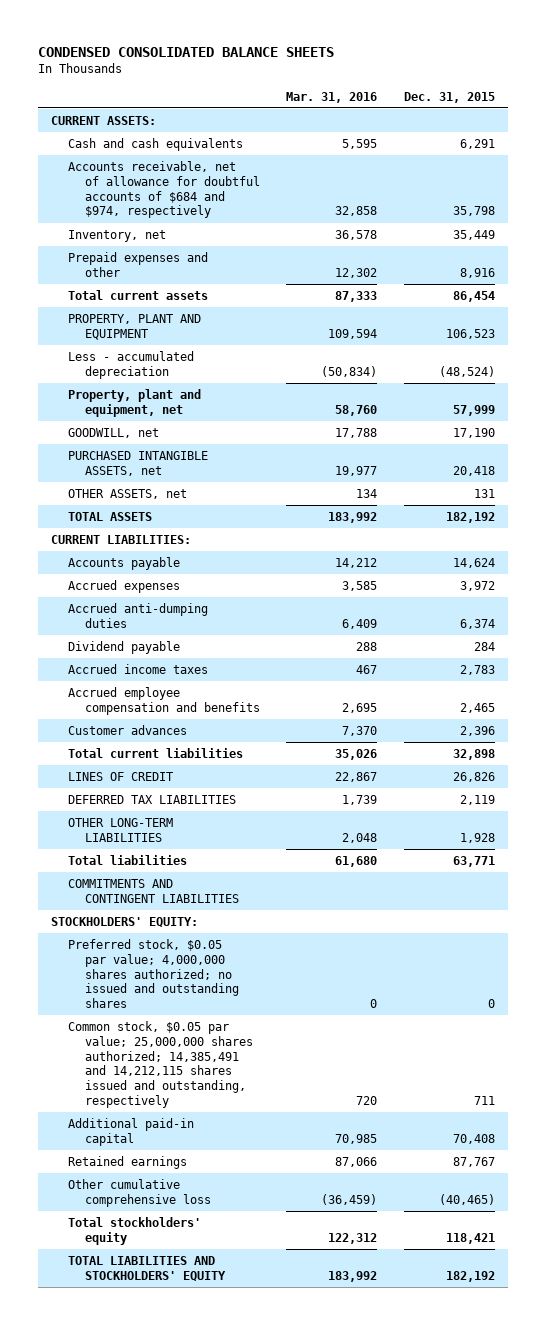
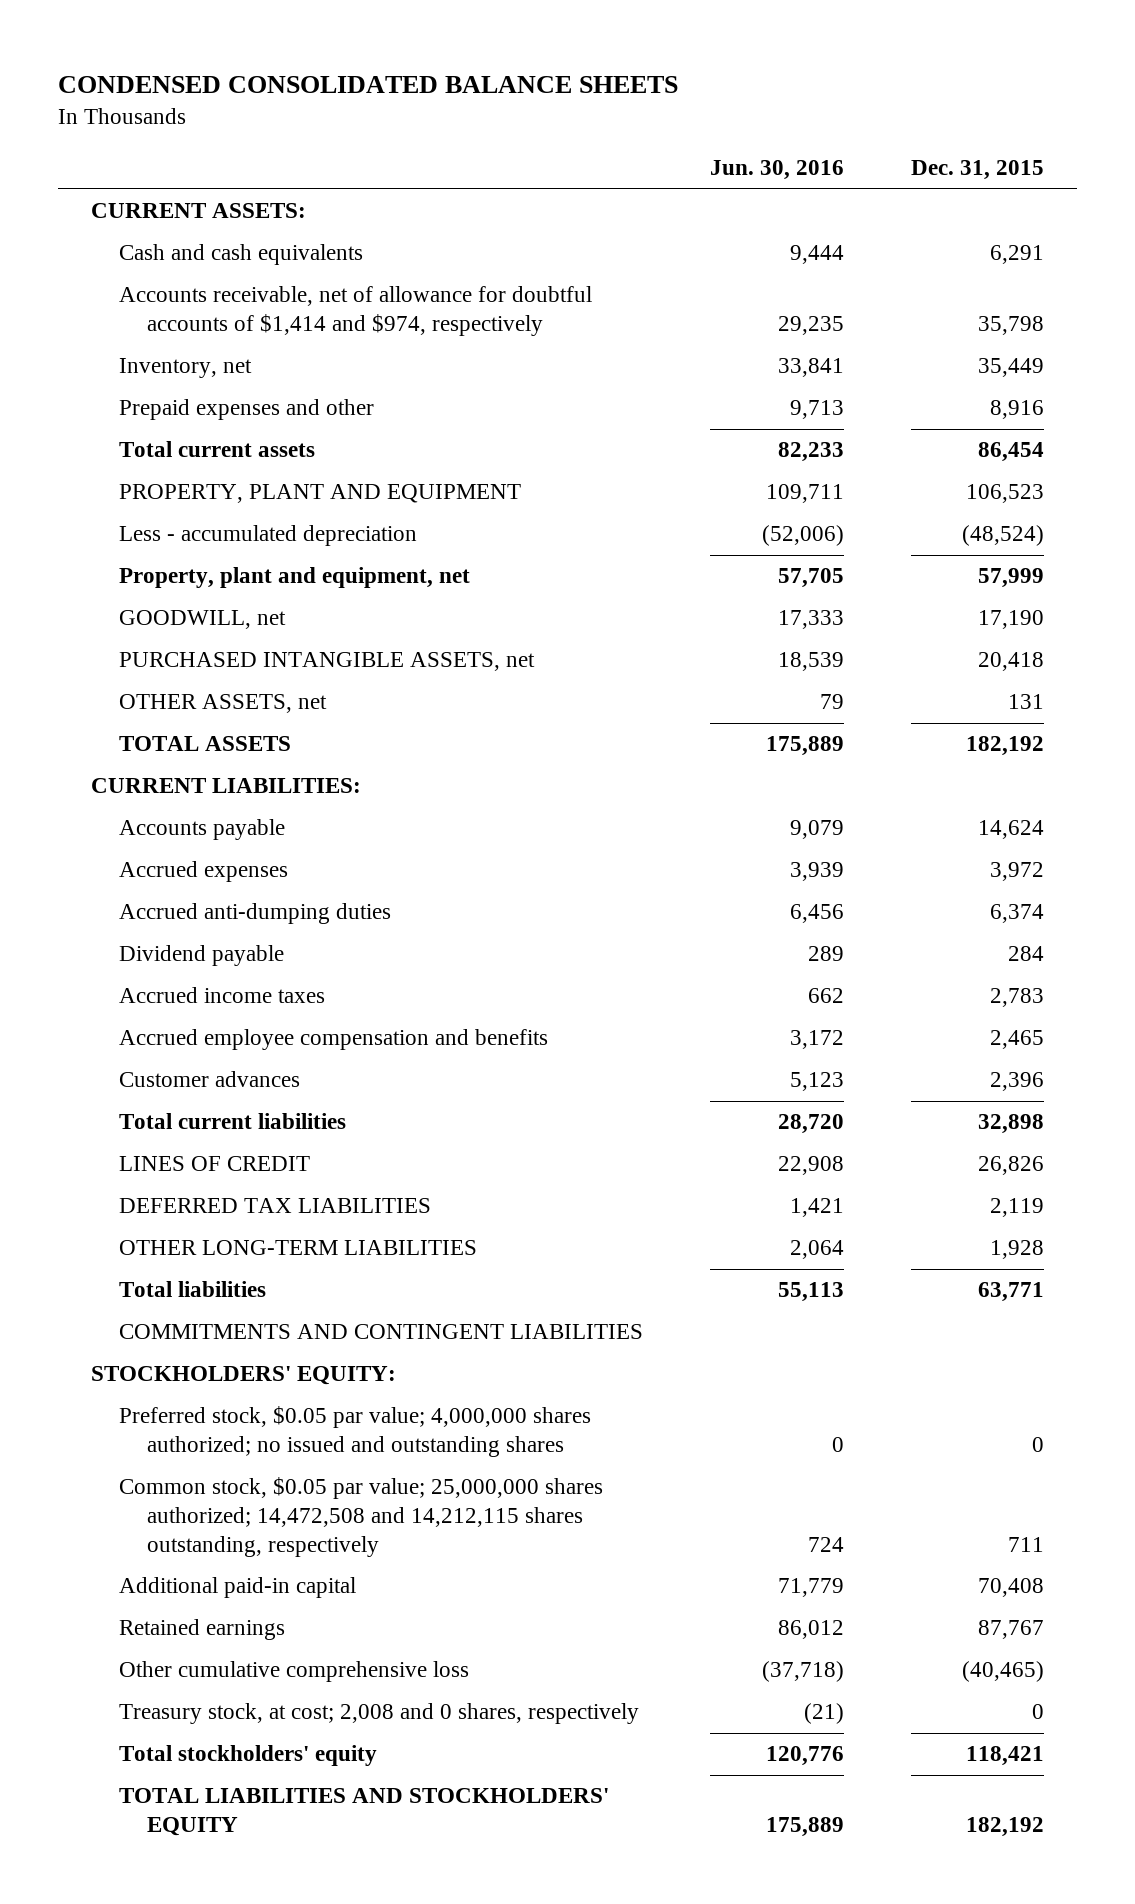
[286,91,378,103] Mar. 31, 2016 -> none
none -> [710,160,845,181] Jun. 30, 2016
[68,160,260,219] Accounts receivable, net of allowance for doubtful accounts of $684 and $974, respectively -> [119,286,593,337] Accounts receivable, net of allowance for doubtful accounts of $1,414 and $974, respectively
[68,1020,253,1109] Common stock, $0.05 par value; 25,000,000 shares authorized; 14,385,491 and 14,212,115 shares issued and outstanding, respectively -> [119,1477,604,1557] Common stock, $0.05 par value; 25,000,000 shares authorized; 14,472,508 and 14,212,115 shares outstanding, respectively
none -> [119,1703,640,1725] Treasury stock, at cost; 2,008 and 0 shares, respectively

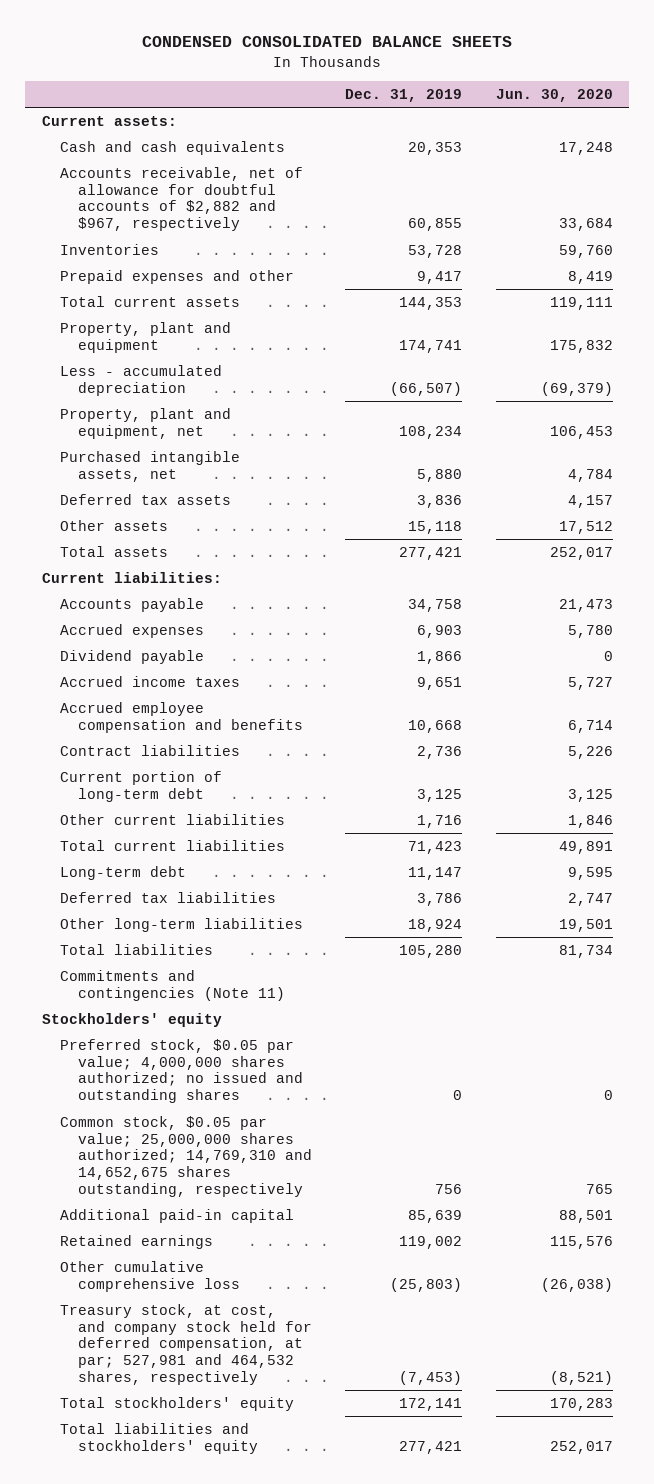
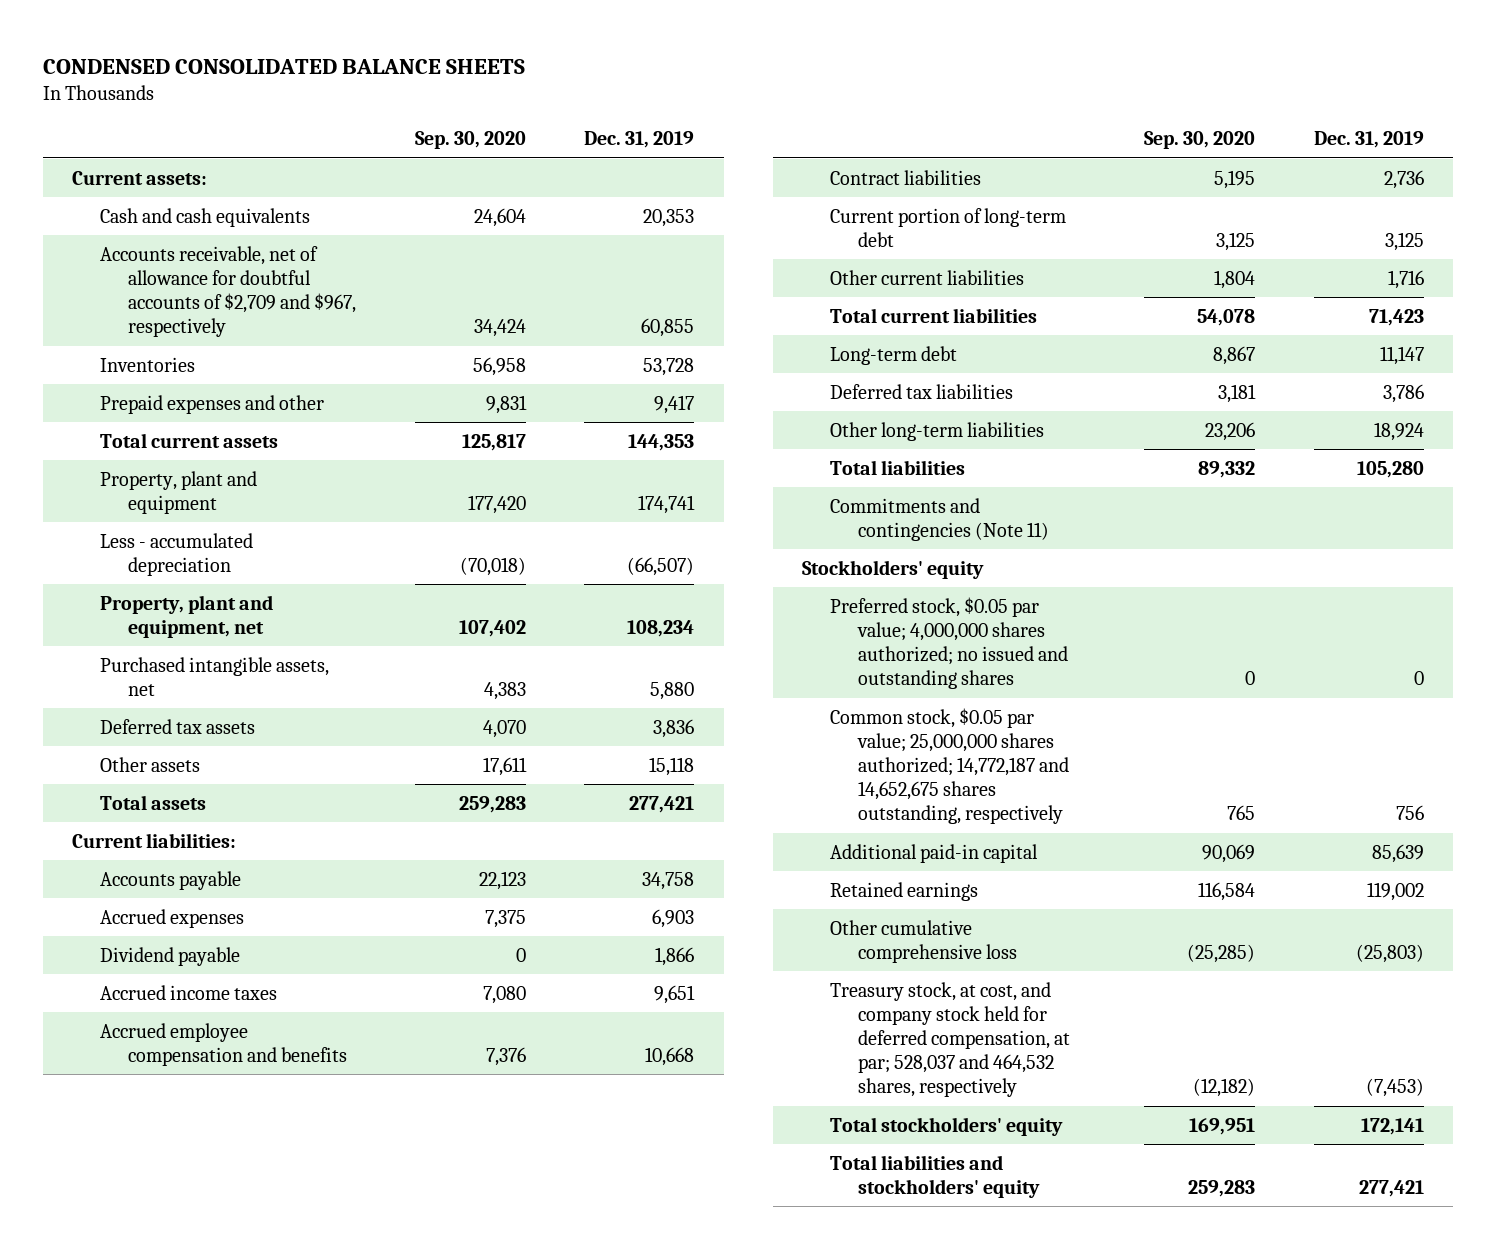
[495,88,613,102] Jun. 30, 2020 -> none
none -> [414,131,526,150] Sep. 30, 2020
[59,166,303,232] Accounts receivable, net of allowance for doubtful accounts of $2,882 and $967, respectively -> [100,245,357,338] Accounts receivable, net of allowance for doubtful accounts of $2,709 and $967, respectively
[59,1115,313,1197] Common stock, $0.05 par value; 25,000,000 shares authorized; 14,769,310 and 14,652,675 shares outstanding, respectively -> [829,707,1070,825] Common stock, $0.05 par value; 25,000,000 shares authorized; 14,772,187 and 14,652,675 shares outstanding, respectively
[59,1303,313,1385] Treasury stock, at cost, and company stock held for deferred compensation, at par; 527,981 and 464,532 shares, respectively -> [829,981,1071,1098] Treasury stock, at cost, and company stock held for deferred compensation, at par; 528,037 and 464,532 shares, respectively

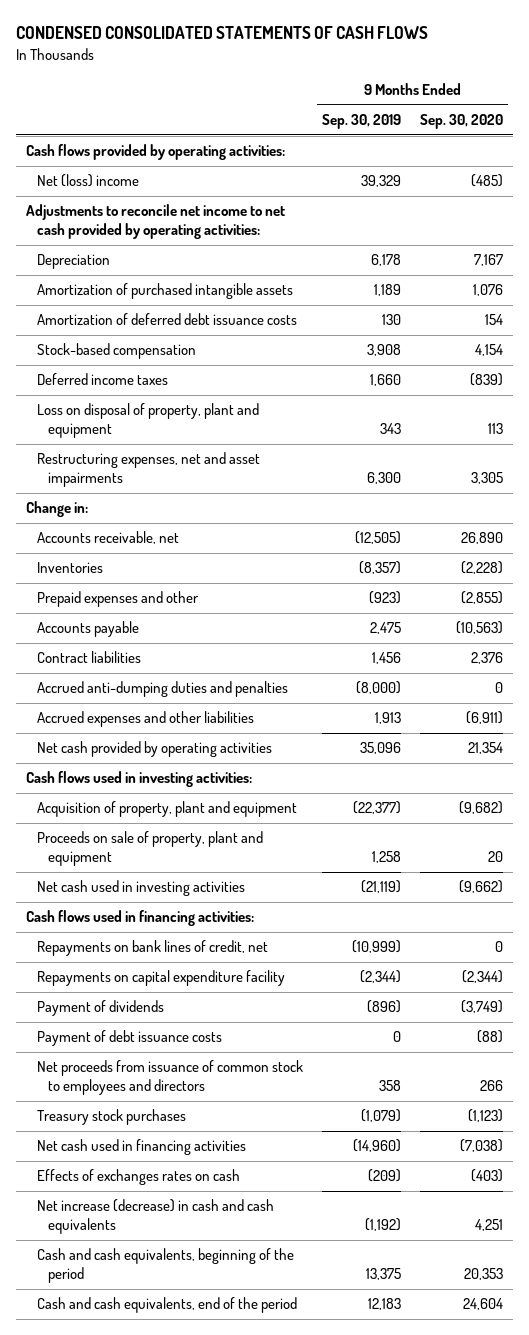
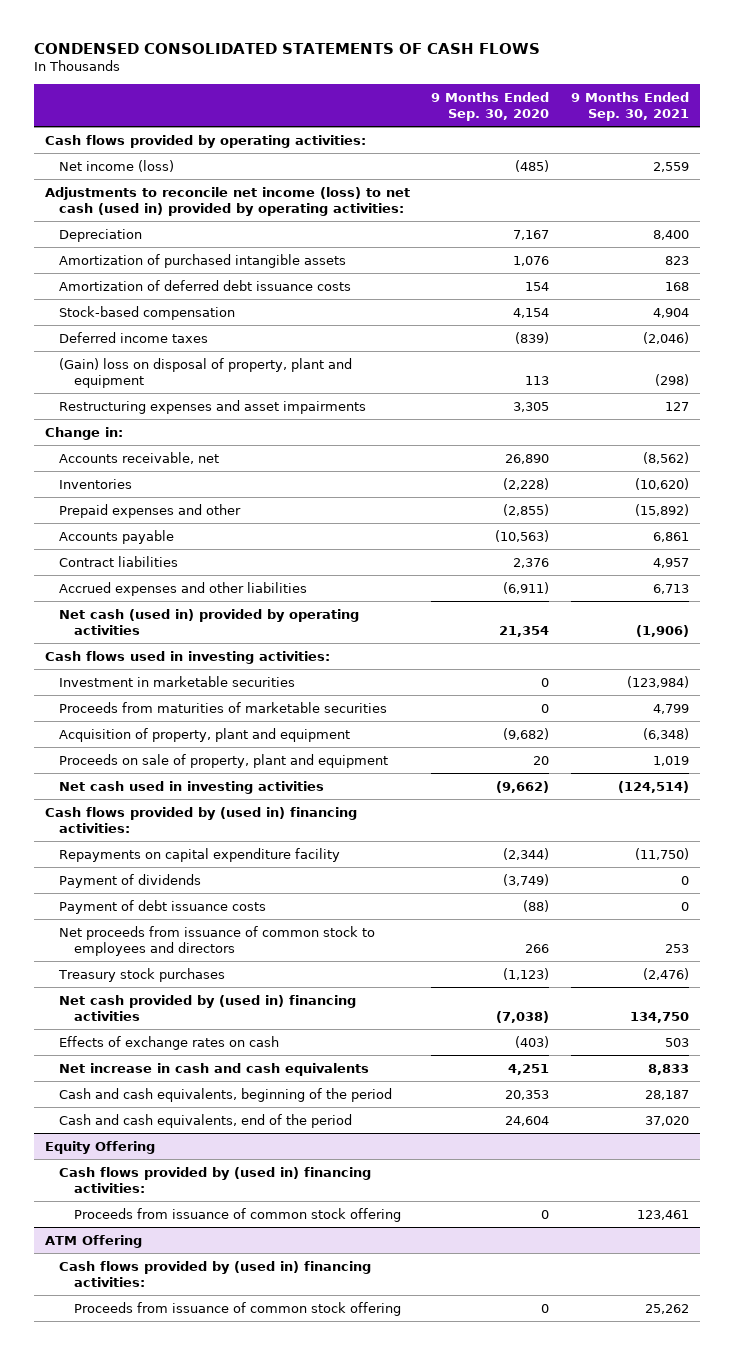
[322,114,402,130] Sep. 30, 2019 -> none
none -> [571,92,690,122] 9 Months Ended Sep. 30, 2021
[36,174,139,188] Net (loss) income -> [59,159,175,172] Net income (loss)
[25,204,285,240] Adjustments to reconcile net income to net cash provided by operating activities: -> [44,186,410,216] Adjustments to reconcile net income (loss) to net cash (used in) provided by operating activities:
[36,403,259,439] Loss on disposal of property, plant and equipment -> [59,357,353,388] (Gain) loss on disposal of property, plant and equipment
[36,452,260,488] Restructuring expenses, net and asset impairments -> [59,399,367,414] Restructuring expenses and asset impairments
[36,681,288,698] Accrued anti-dumping duties and penalties -> none
[36,741,272,758] Net cash provided by operating activities -> [59,608,360,635] Net cash (used in) provided by operating activities
none -> [59,675,296,687] Investment in marketable securities
none -> [59,701,388,713] Proceeds from maturities of marketable securities
[36,940,268,957] Repayments on bank lines of credit, net -> none
[25,910,254,927] Cash flows used in financing activities: -> [44,806,357,833] Cash flows provided by (used in) financing activities:
[36,1139,246,1156] Net cash used in financing activities -> [59,994,357,1021] Net cash provided by (used in) financing activities
[36,1169,240,1186] Effects of exchanges rates on cash -> [59,1035,280,1050] Effects of exchange rates on cash
[36,1199,274,1235] Net increase (decrease) in cash and cash equivalents -> [59,1062,370,1076] Net increase in cash and cash equivalents
none -> [44,1140,155,1154] Equity Offering
none -> [59,1166,372,1193] Cash flows provided by (used in) financing activities:
none -> [73,1207,401,1222] Proceeds from issuance of common stock offering
none -> [44,1234,142,1248] ATM Offering
none -> [59,1260,372,1287] Cash flows provided by (used in) financing activities:
none -> [73,1301,401,1316] Proceeds from issuance of common stock offering

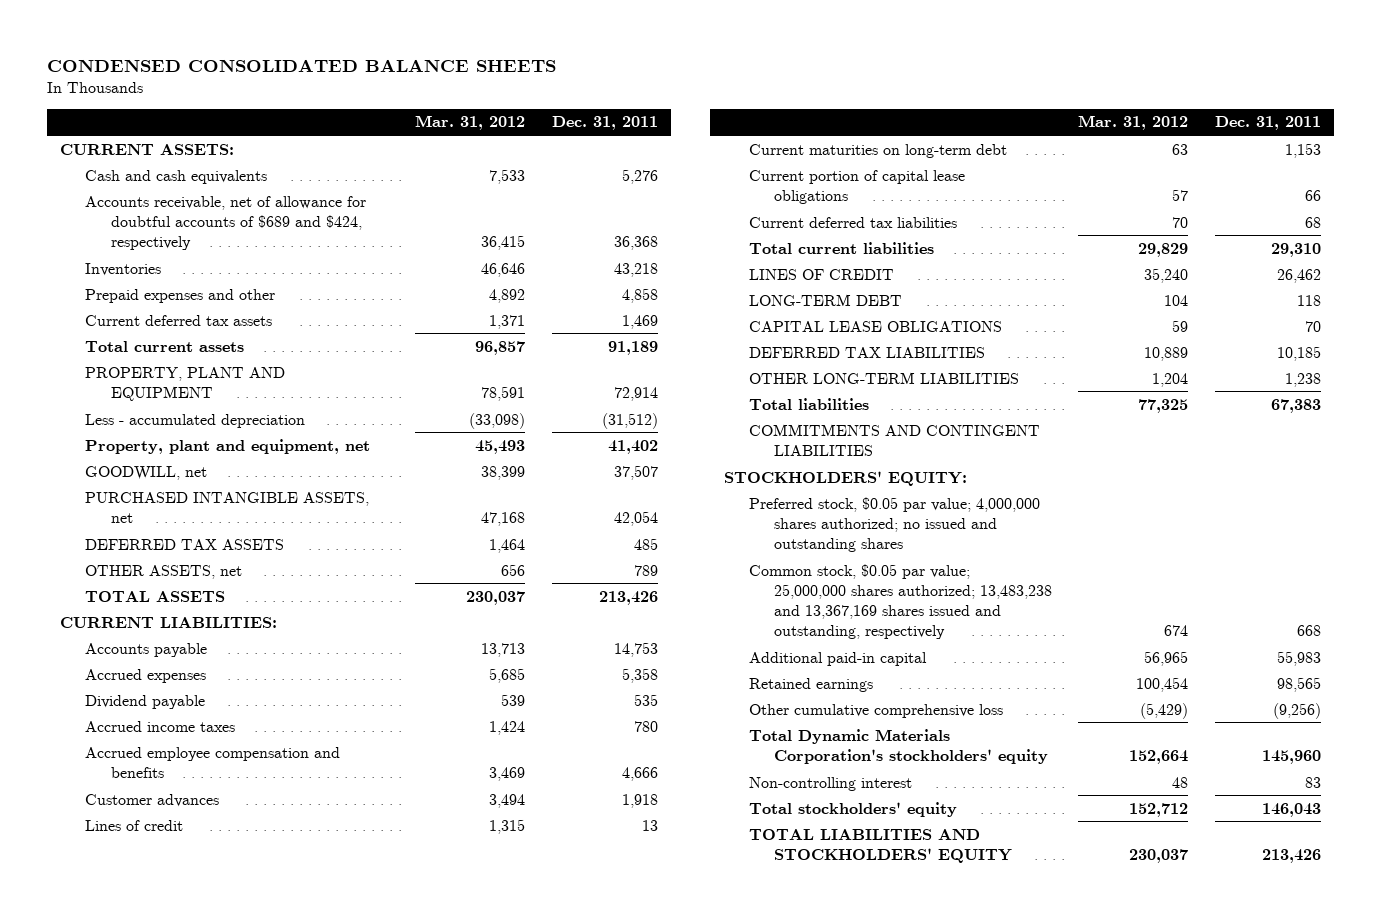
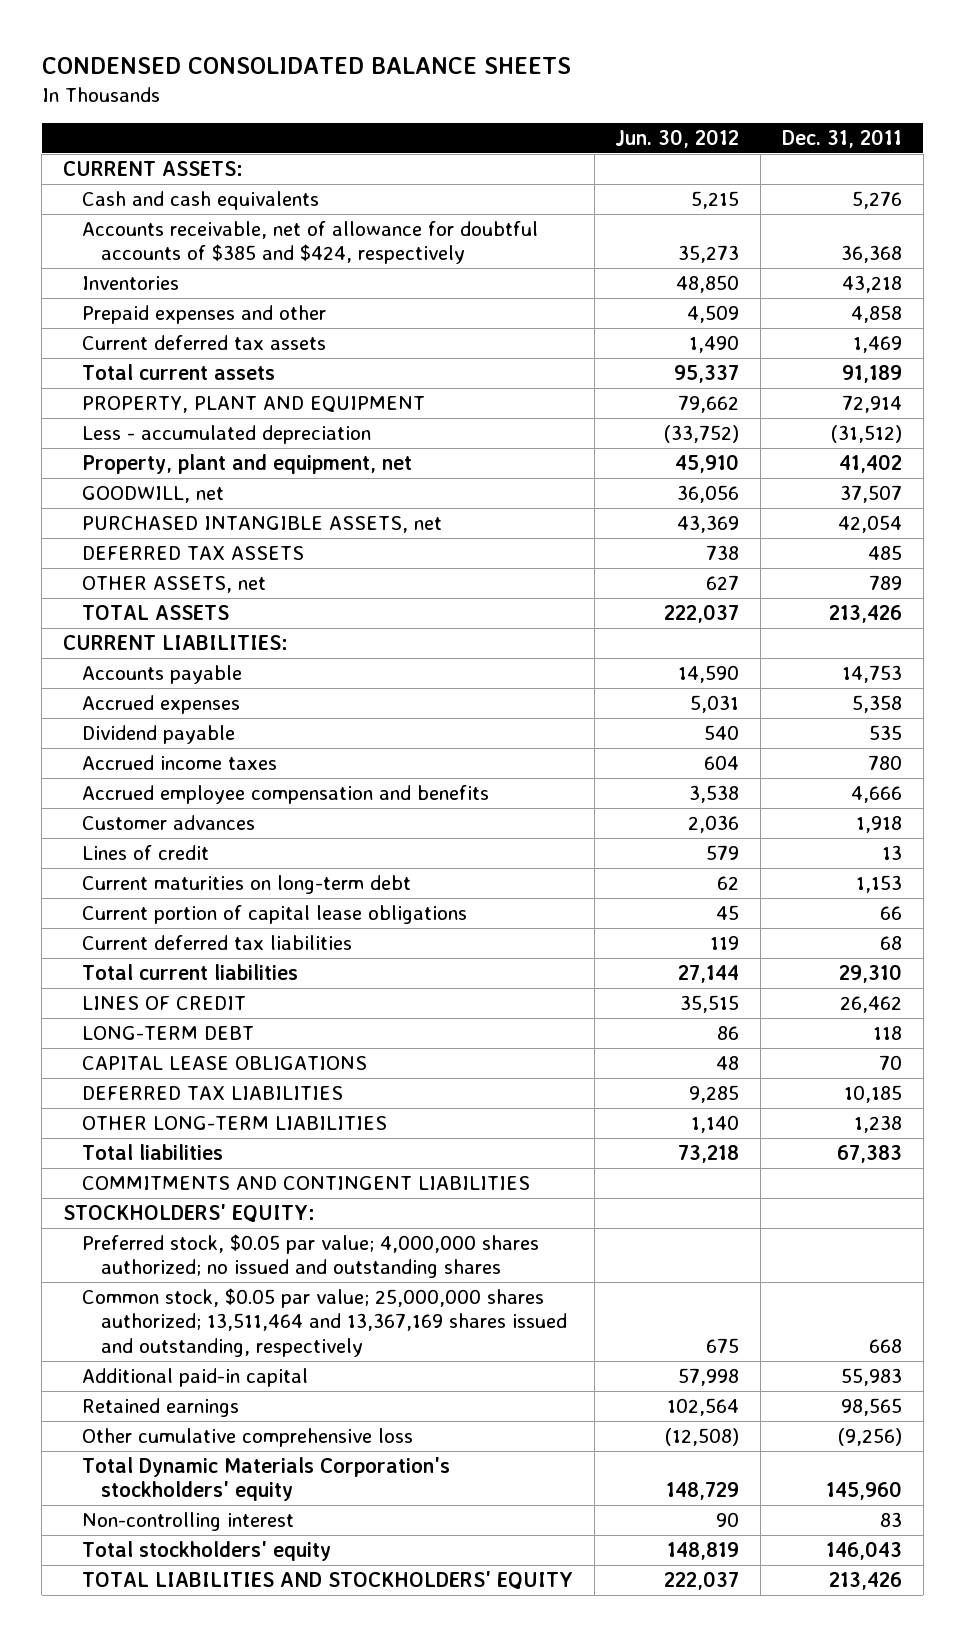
[415,115,526,131] Mar. 31, 2012 -> none
none -> [615,129,740,149] Jun. 30, 2012
[85,195,367,251] Accounts receivable, net of allowance for doubtful accounts of $689 and $424, respectively -> [81,220,538,265] Accounts receivable, net of allowance for doubtful accounts of $385 and $424, respectively
[748,563,1052,640] Common stock, $0.05 par value; 25,000,000 shares authorized; 13,483,238 and 13,367,169 shares issued and outstanding, respectively -> [81,1287,567,1357] Common stock, $0.05 par value; 25,000,000 shares authorized; 13,511,464 and 13,367,169 shares issued and outstanding, respectively

